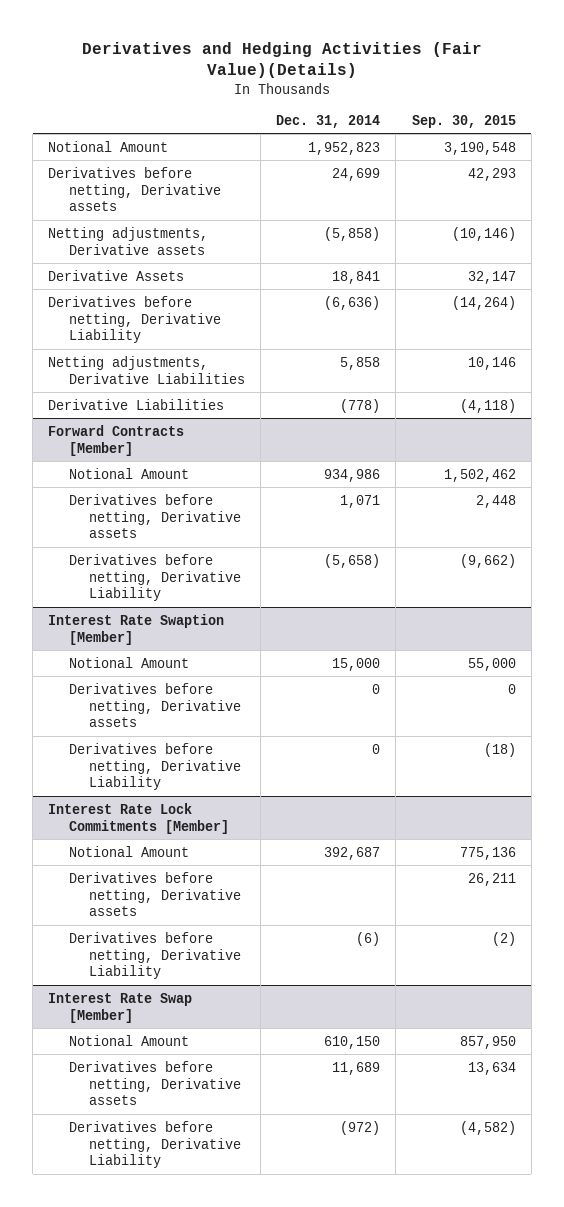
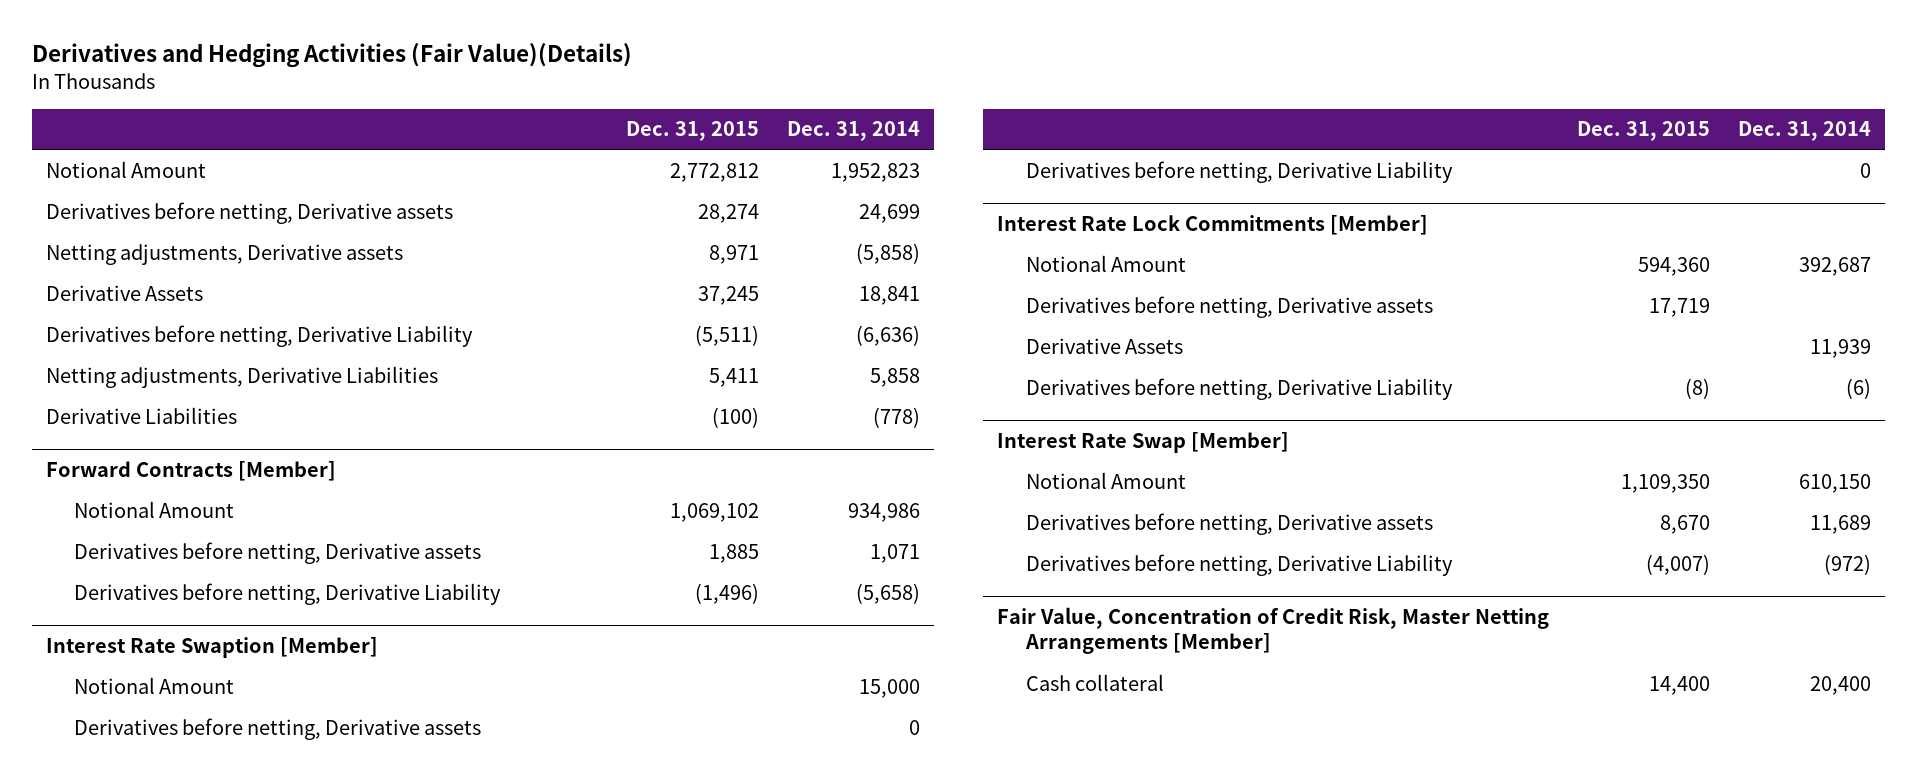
[411,114,516,128] Sep. 30, 2015 -> none
none -> [625,121,759,142] Dec. 31, 2015
none -> [1025,337,1183,354] Derivative Assets
none -> [997,607,1550,655] Fair Value, Concentration of Credit Risk, Master Netting Arrangements [Member]
none -> [1025,673,1164,691] Cash collateral

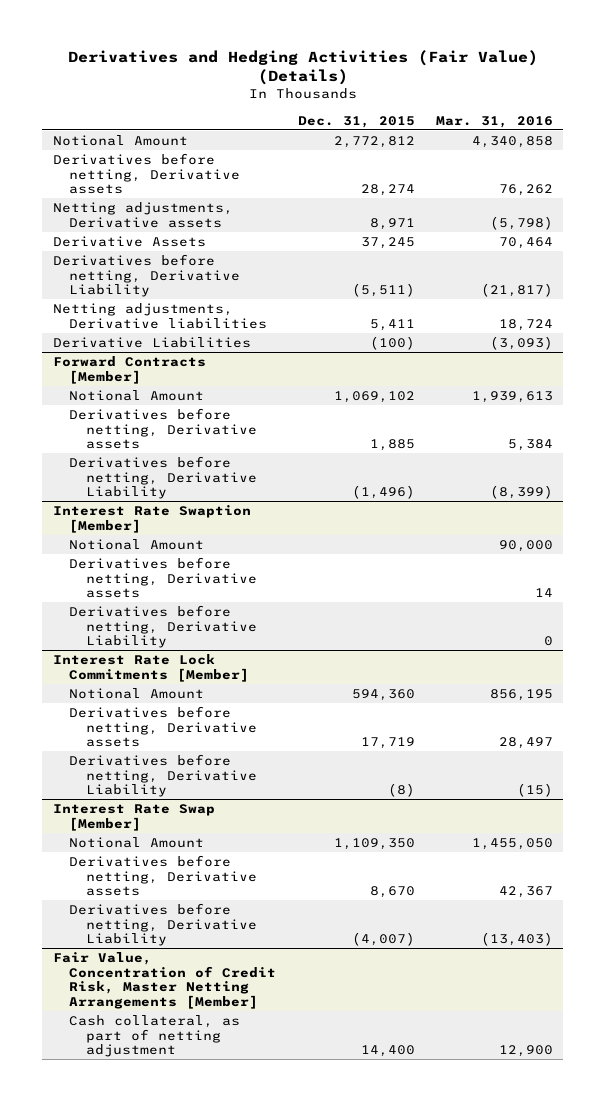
[31,43,632,69] Derivatives and Hedging Activities (Fair Value)(Details) -> [67,49,538,86] Derivatives and Hedging Activities (Fair Value) (Details)
[786,121,920,142] Dec. 31, 2014 -> none
none -> [435,115,553,128] Mar. 31, 2016
[45,365,438,388] Netting adjustments, Derivative Liabilities -> [53,302,268,329] Netting adjustments, Derivative liabilities
[1025,337,1183,354] Derivative Assets -> none
[1025,673,1164,691] Cash collateral -> [69,1014,241,1058] Cash collateral, as part of netting adjustment

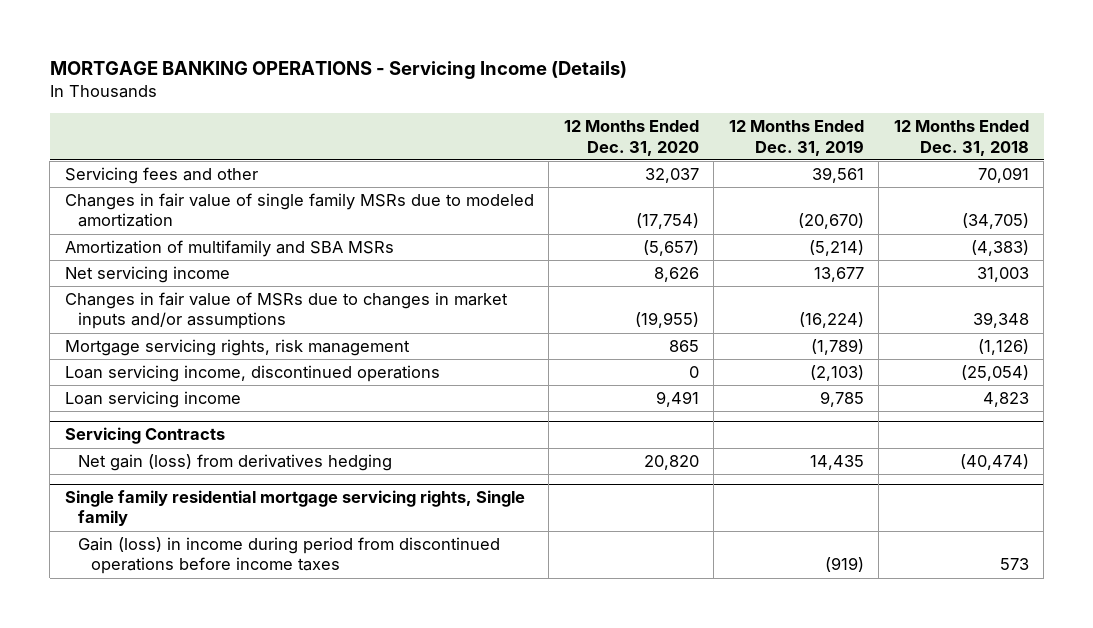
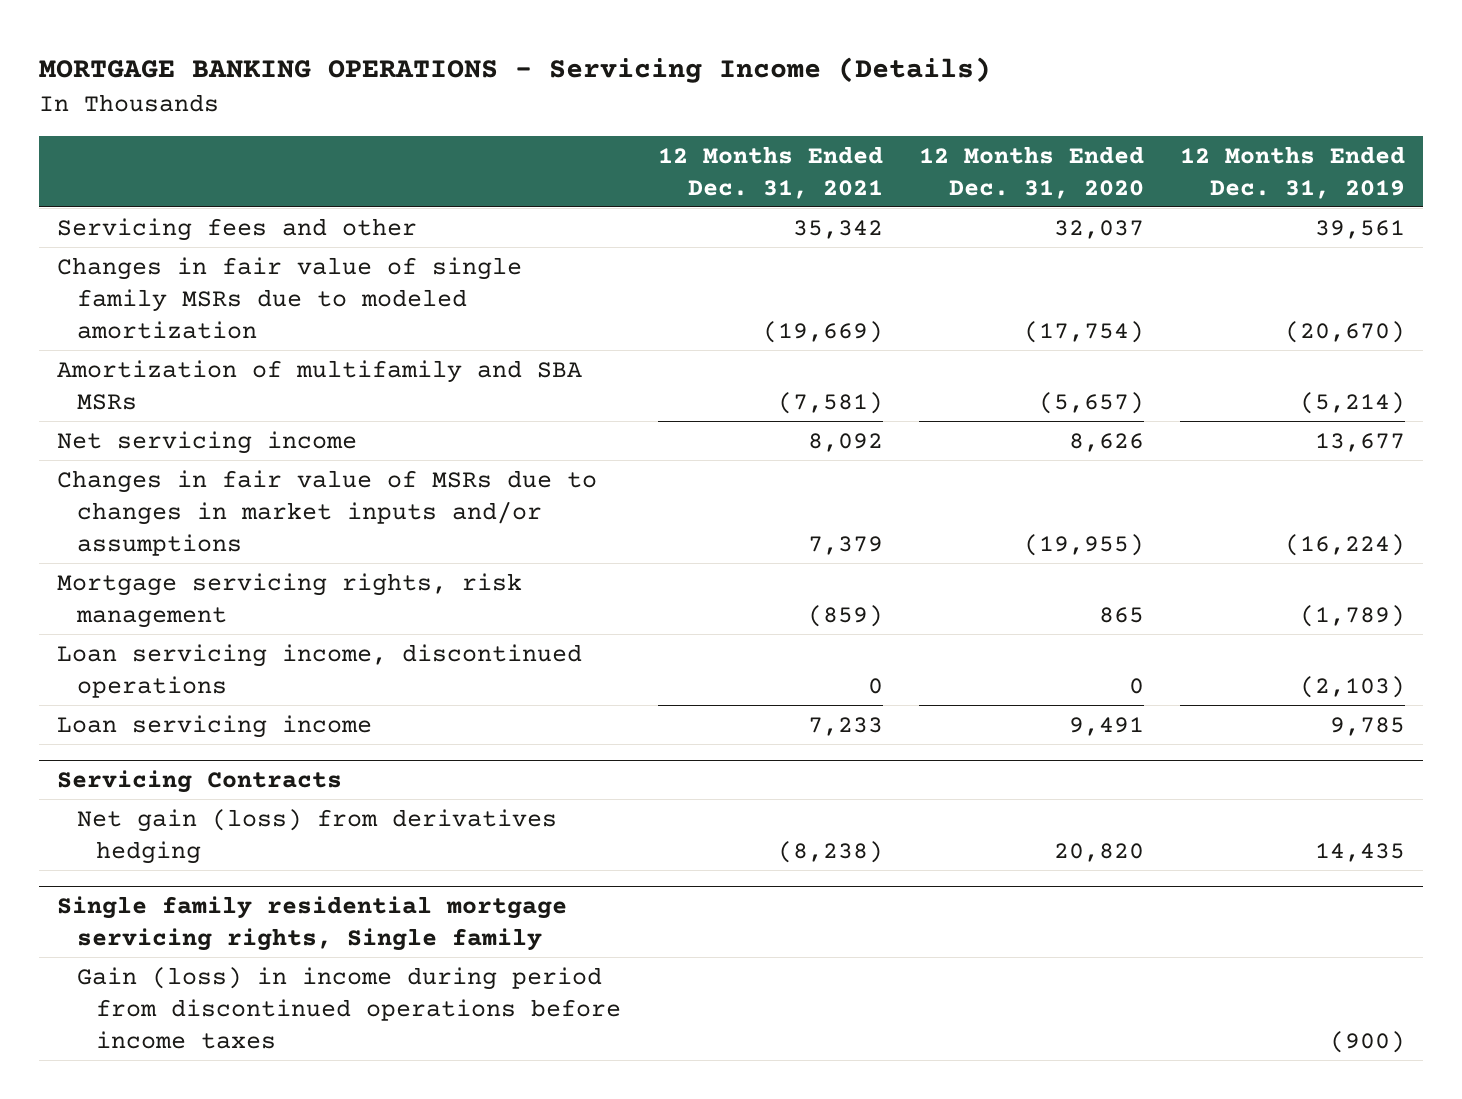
[893,120,1029,156] 12 Months Ended Dec. 31, 2018 -> none
none -> [657,145,883,199] 12 Months Ended Dec. 31, 2021
[824,557,864,573] (919) -> [1330,1030,1406,1053] (900)

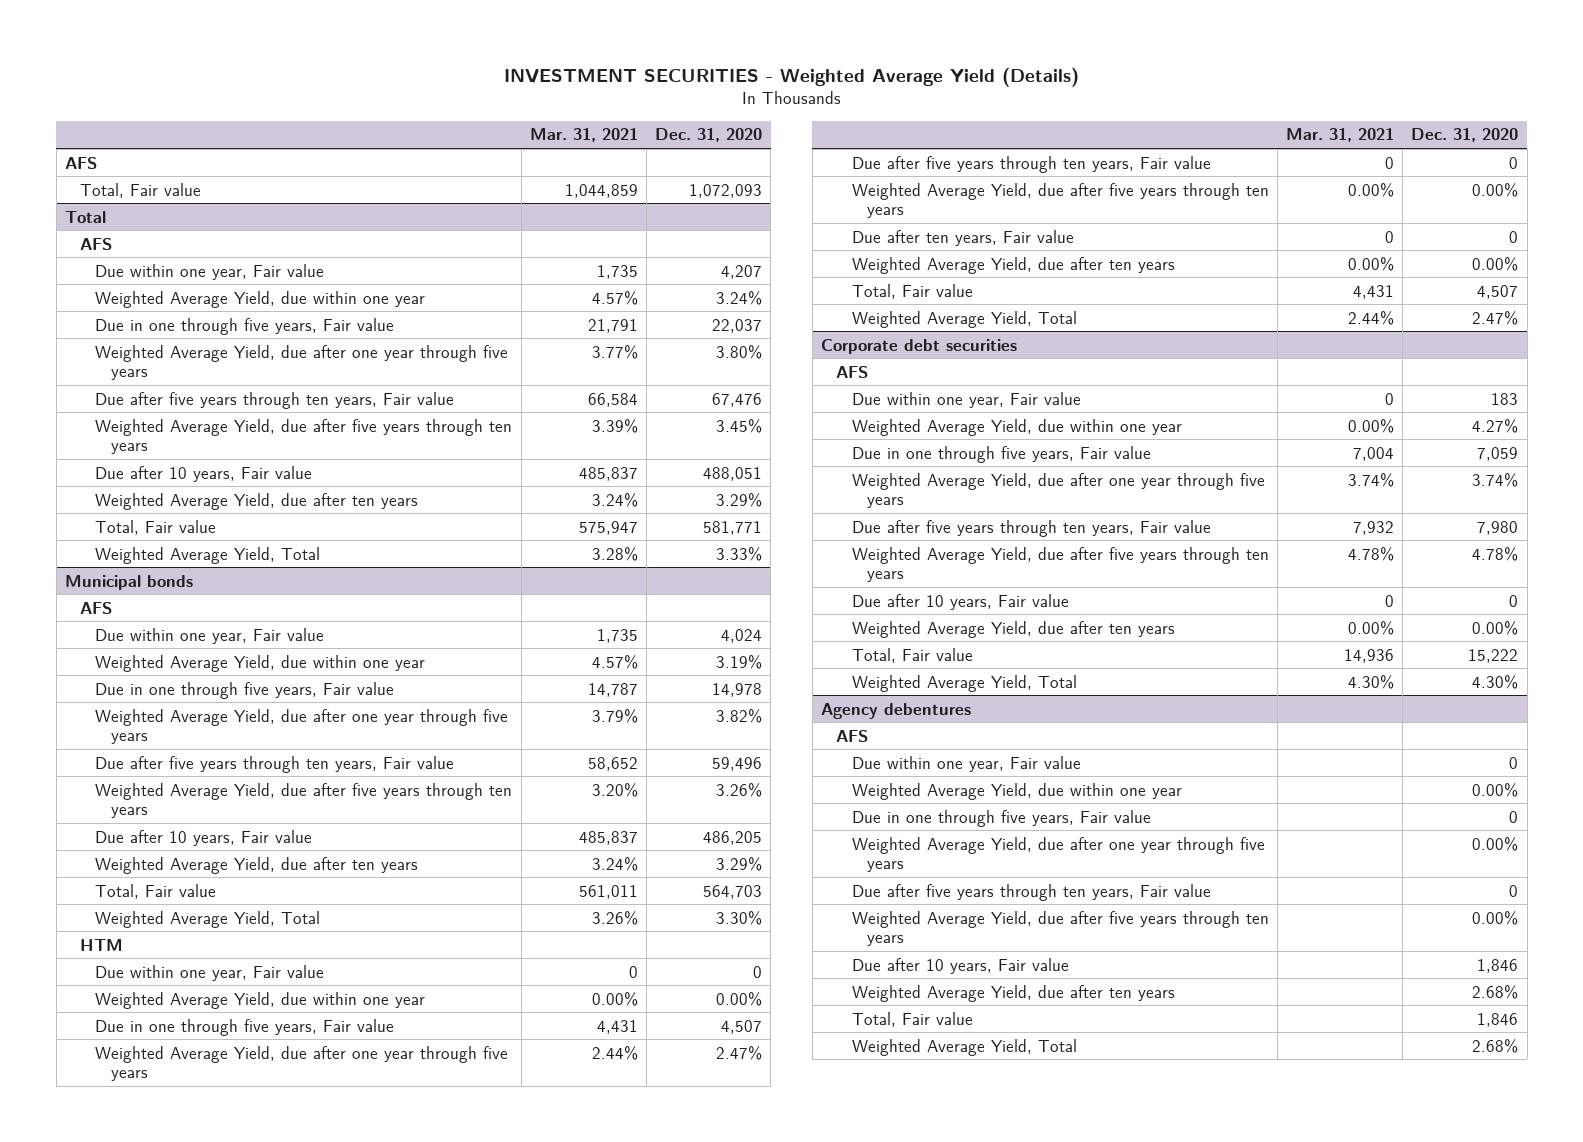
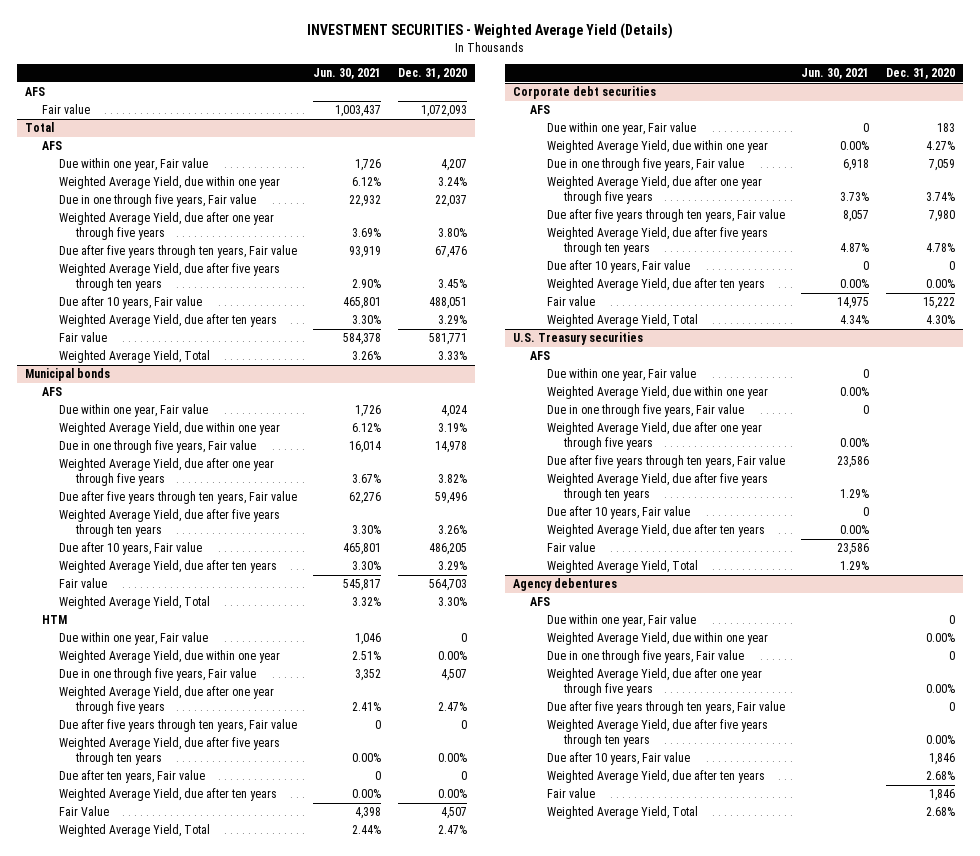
[529,128,638,143] Mar. 31, 2021 -> none
none -> [313,68,382,80] Jun. 30, 2021
[80,182,202,198] Total, Fair value -> [41,104,90,115] Fair value
[95,519,217,535] Total, Fair value -> [58,332,107,343] Fair value
[95,883,217,899] Total, Fair value -> [58,578,107,589] Fair value
[851,283,973,299] Total, Fair value -> [58,806,109,817] Fair Value
[851,647,973,663] Total, Fair value -> [546,296,595,307] Fair value
none -> [513,332,644,346] U.S. Treasury securities
none -> [529,351,550,361] AFS
none -> [546,368,696,382] Due within one year, Fair value
none -> [546,386,768,400] Weighted Average Yield, due within one year
none -> [546,404,744,418] Due in one through five years, Fair value
none -> [546,422,762,451] Weighted Average Yield, due after one year through five years
none -> [546,455,785,469] Due after five years through ten years, Fair value
none -> [546,473,768,502] Weighted Average Yield, due after five years through ten years
none -> [546,506,690,520] Due after 10 years, Fair value
none -> [546,524,765,538] Weighted Average Yield, due after ten years
none -> [546,542,595,553] Fair value
none -> [546,560,698,574] Weighted Average Yield, Total
[851,1011,973,1027] Total, Fair value -> [546,788,595,799] Fair value

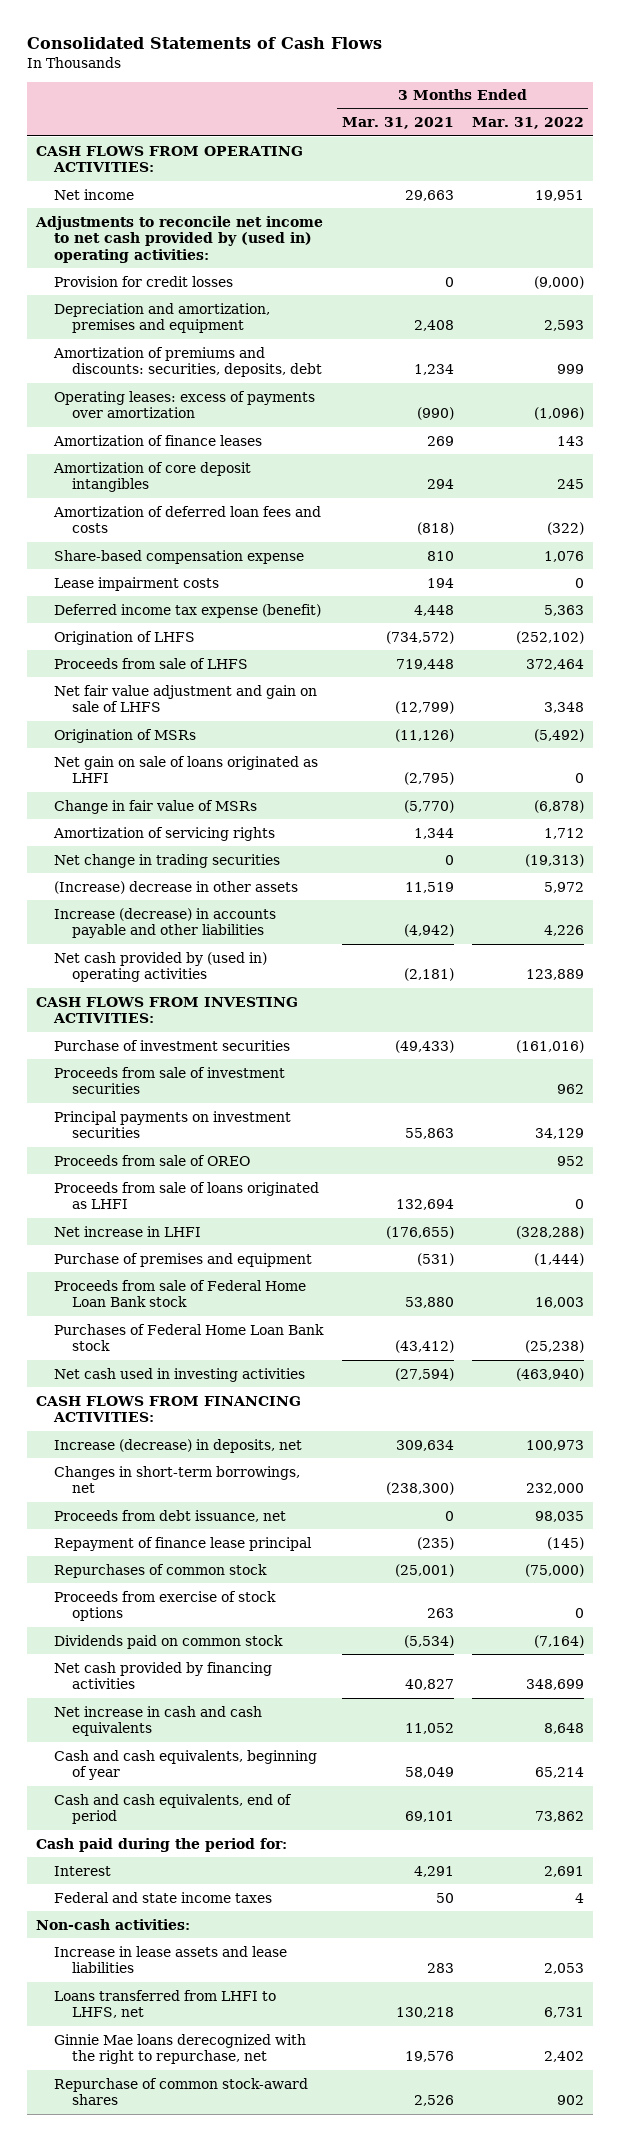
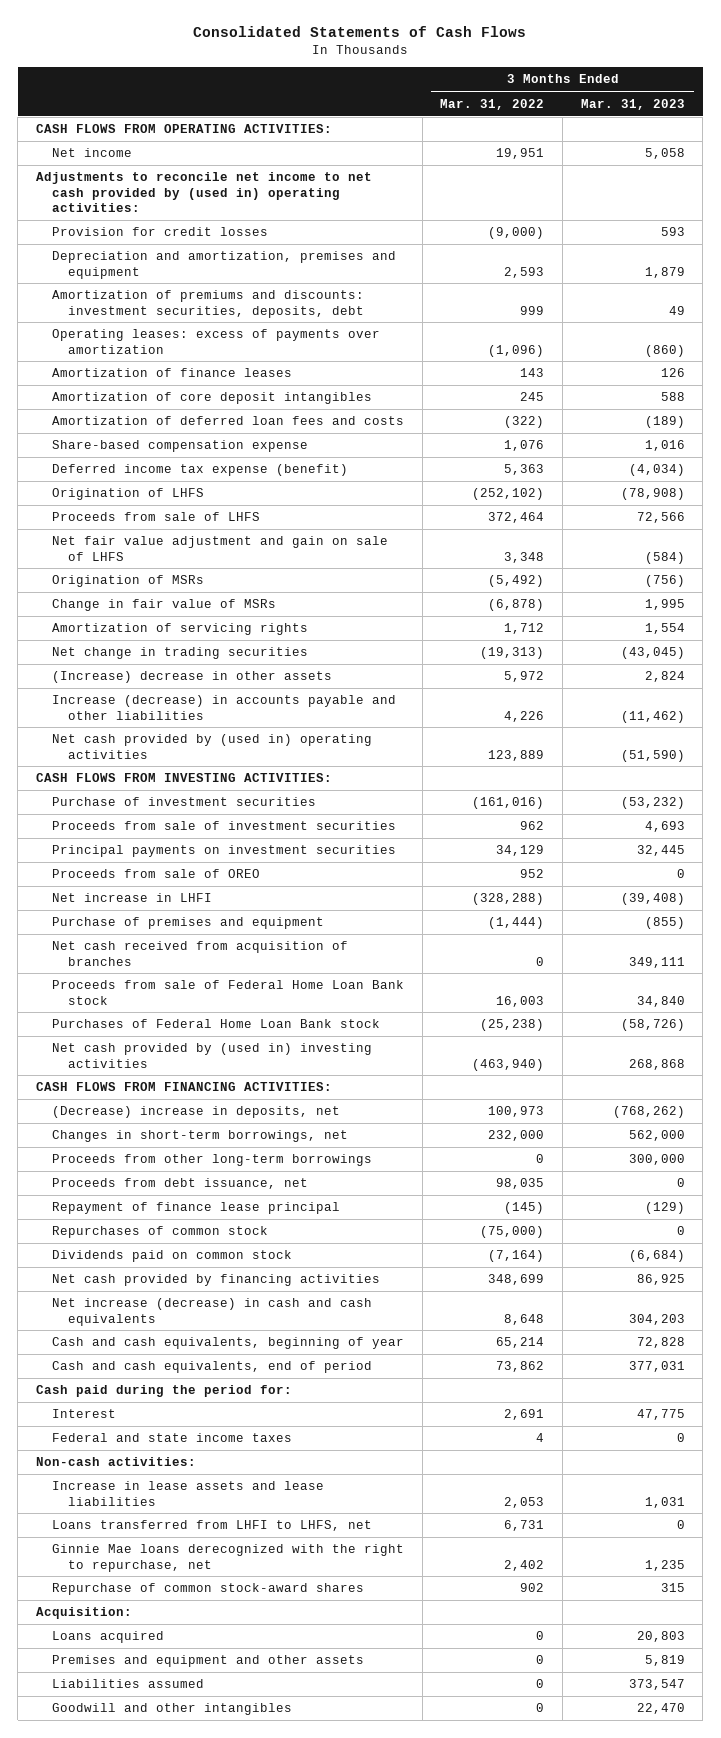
[341,117,454,130] Mar. 31, 2021 -> none
none -> [580,98,685,110] Mar. 31, 2023
[53,346,323,378] Amortization of premiums and discounts: securities, deposits, debt -> [52,290,365,318] Amortization of premiums and discounts: investment securities, deposits, debt
[54,576,220,591] Lease impairment costs -> none
[54,755,319,784] Net gain on sale of loans originated as LHFI -> none
[54,1181,320,1210] Proceeds from sale of loans originated as LHFI -> none
none -> [52,941,349,966] Net cash received from acquisition of branches
[54,1367,306,1382] Net cash used in investing activities -> [52,1043,373,1068] Net cash provided by (used in) investing activities
[54,1438,303,1453] Increase (decrease) in deposits, net -> [52,1106,341,1119] (Decrease) increase in deposits, net
none -> [52,1154,373,1167] Proceeds from other long-term borrowings
[54,1590,277,1622] Proceeds from exercise of stock options -> none
[54,1705,263,1737] Net increase in cash and cash equivalents -> [52,1298,373,1326] Net increase (decrease) in cash and cash equivalents
none -> [35,1607,132,1620] Acquisition:
none -> [52,1631,165,1644] Loans acquired
none -> [52,1655,365,1668] Premises and equipment and other assets
none -> [52,1679,205,1689] Liabilities assumed
none -> [52,1703,293,1716] Goodwill and other intangibles

